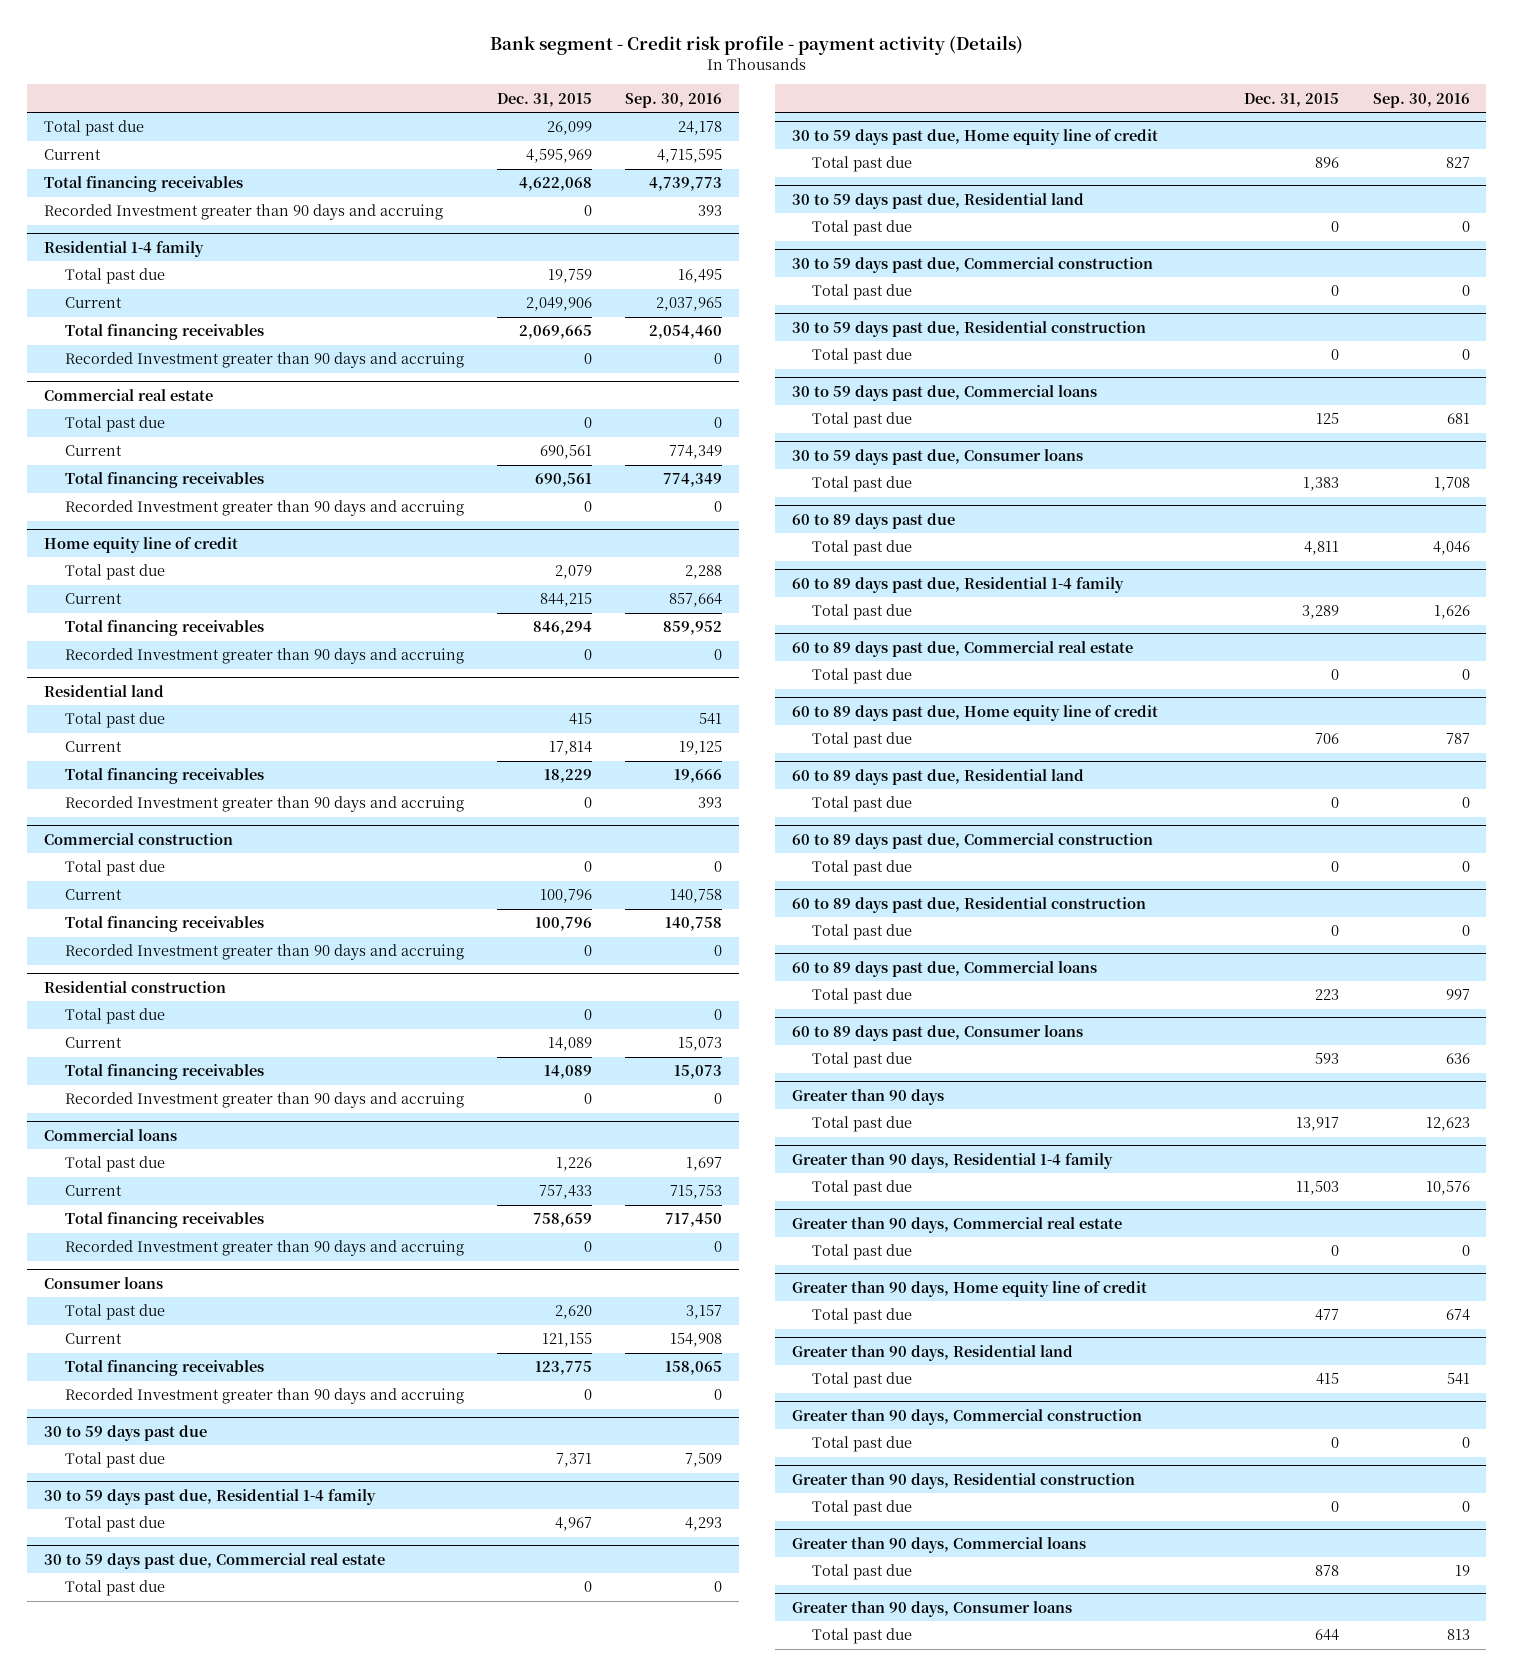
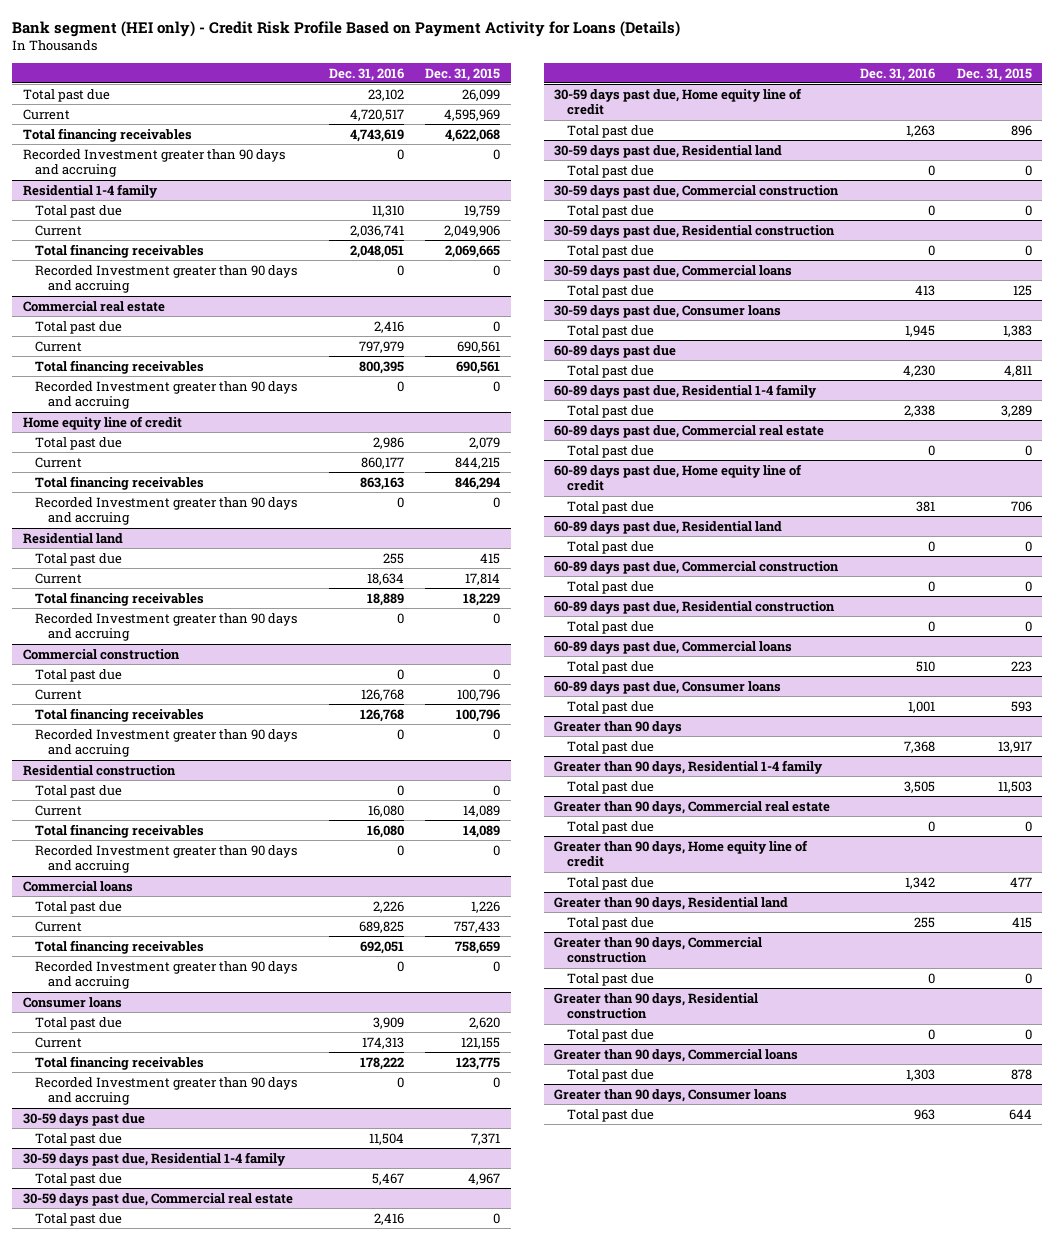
[489,34,1023,55] Bank segment - Credit risk profile - payment activity (Details) -> [12,20,681,37] Bank segment (HEI only) - Credit Risk Profile Based on Payment Activity for Loans (Details)
[624,92,722,108] Sep. 30, 2016 -> none
none -> [328,67,404,81] Dec. 31, 2016
[43,1424,207,1441] 30 to 59 days past due -> [23,1112,146,1126] 30-59 days past due
[43,1488,376,1505] 30 to 59 days past due, Residential 1-4 family -> [23,1151,287,1166] 30-59 days past due, Residential 1-4 family
[43,1552,385,1569] 30 to 59 days past due, Commercial real estate -> [23,1192,294,1206] 30-59 days past due, Commercial real estate
[791,128,1158,145] 30 to 59 days past due, Home equity line of credit -> [554,87,803,116] 30-59 days past due, Home equity line of credit
[791,192,1084,209] 30 to 59 days past due, Residential land -> [554,144,783,158] 30-59 days past due, Residential land
[791,256,1153,273] 30 to 59 days past due, Commercial construction -> [554,184,840,198] 30-59 days past due, Commercial construction
[791,320,1146,337] 30 to 59 days past due, Residential construction -> [554,224,836,238] 30-59 days past due, Residential construction
[791,384,1097,401] 30 to 59 days past due, Commercial loans -> [554,264,793,278] 30-59 days past due, Commercial loans
[791,448,1083,465] 30 to 59 days past due, Consumer loans -> [554,304,782,318] 30-59 days past due, Consumer loans
[791,512,955,529] 60 to 89 days past due -> [554,344,677,358] 60-89 days past due
[791,576,1124,593] 60 to 89 days past due, Residential 1-4 family -> [554,383,818,398] 60-89 days past due, Residential 1-4 family
[791,640,1133,657] 60 to 89 days past due, Commercial real estate -> [554,424,825,438] 60-89 days past due, Commercial real estate
[791,704,1158,721] 60 to 89 days past due, Home equity line of credit -> [554,463,803,492] 60-89 days past due, Home equity line of credit
[791,768,1084,785] 60 to 89 days past due, Residential land -> [554,520,783,534] 60-89 days past due, Residential land
[791,832,1153,849] 60 to 89 days past due, Commercial construction -> [554,560,840,574] 60-89 days past due, Commercial construction
[791,896,1146,913] 60 to 89 days past due, Residential construction -> [554,600,836,614] 60-89 days past due, Residential construction
[791,960,1097,977] 60 to 89 days past due, Commercial loans -> [554,640,793,654] 60-89 days past due, Commercial loans
[791,1024,1083,1041] 60 to 89 days past due, Consumer loans -> [554,680,782,694] 60-89 days past due, Consumer loans

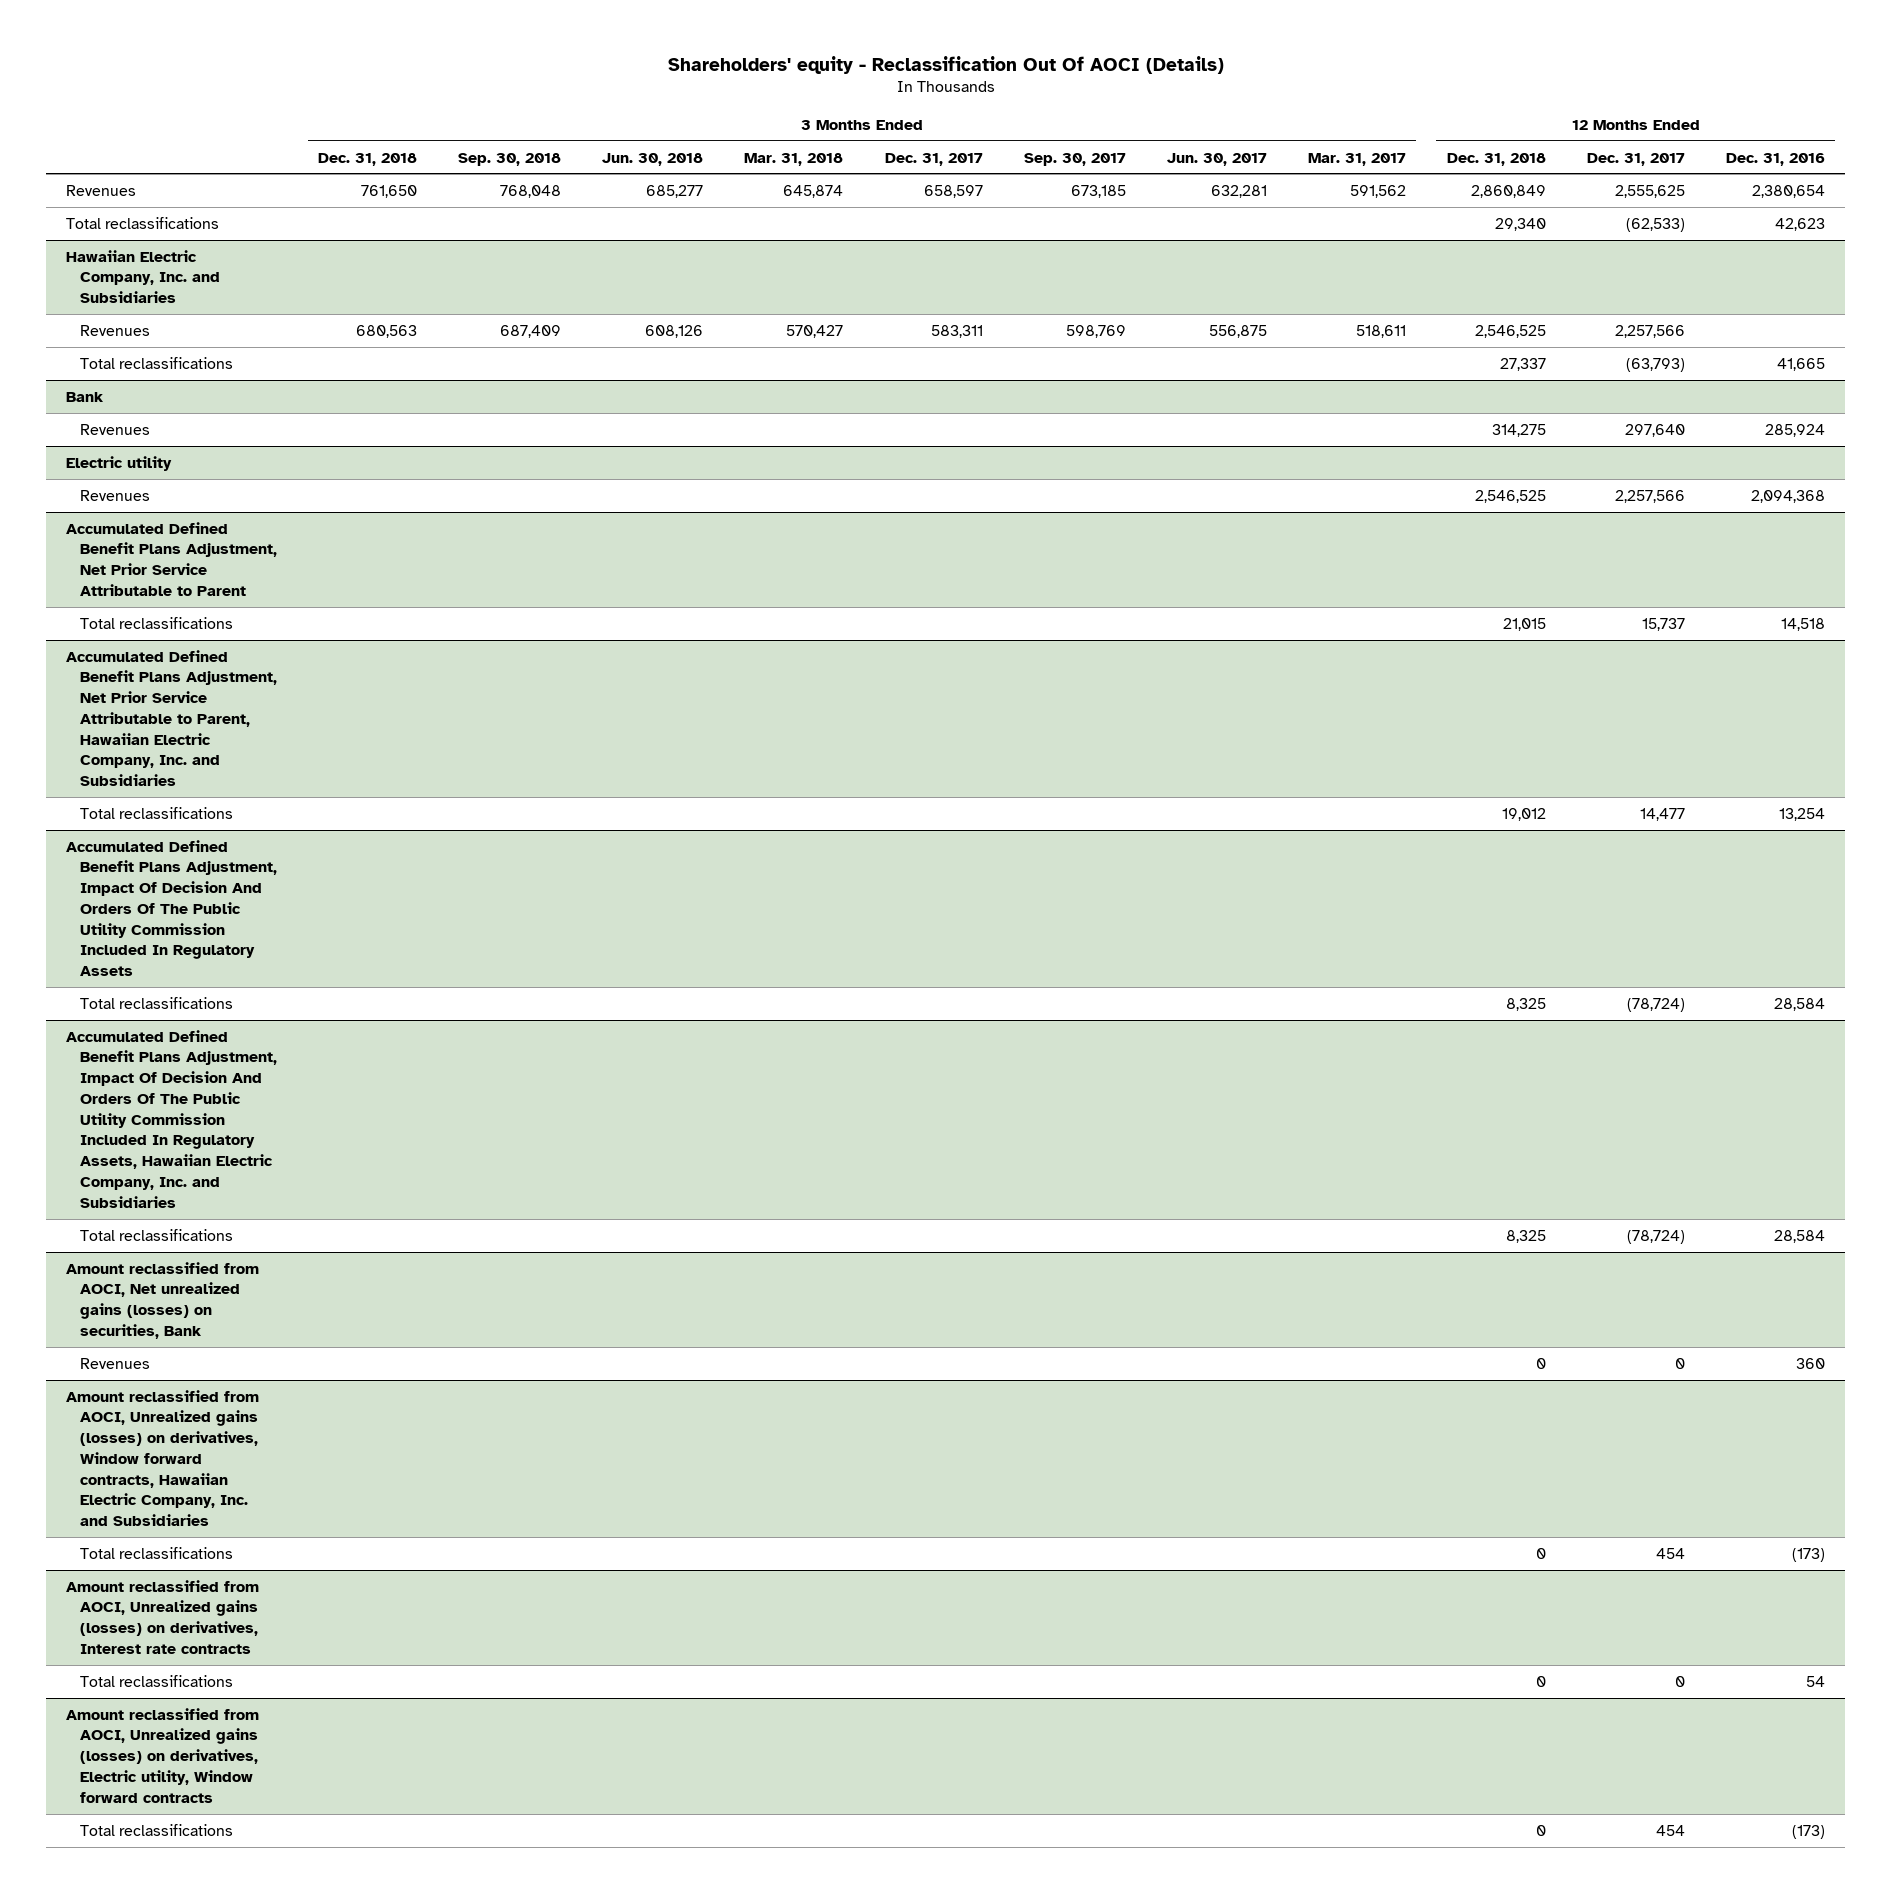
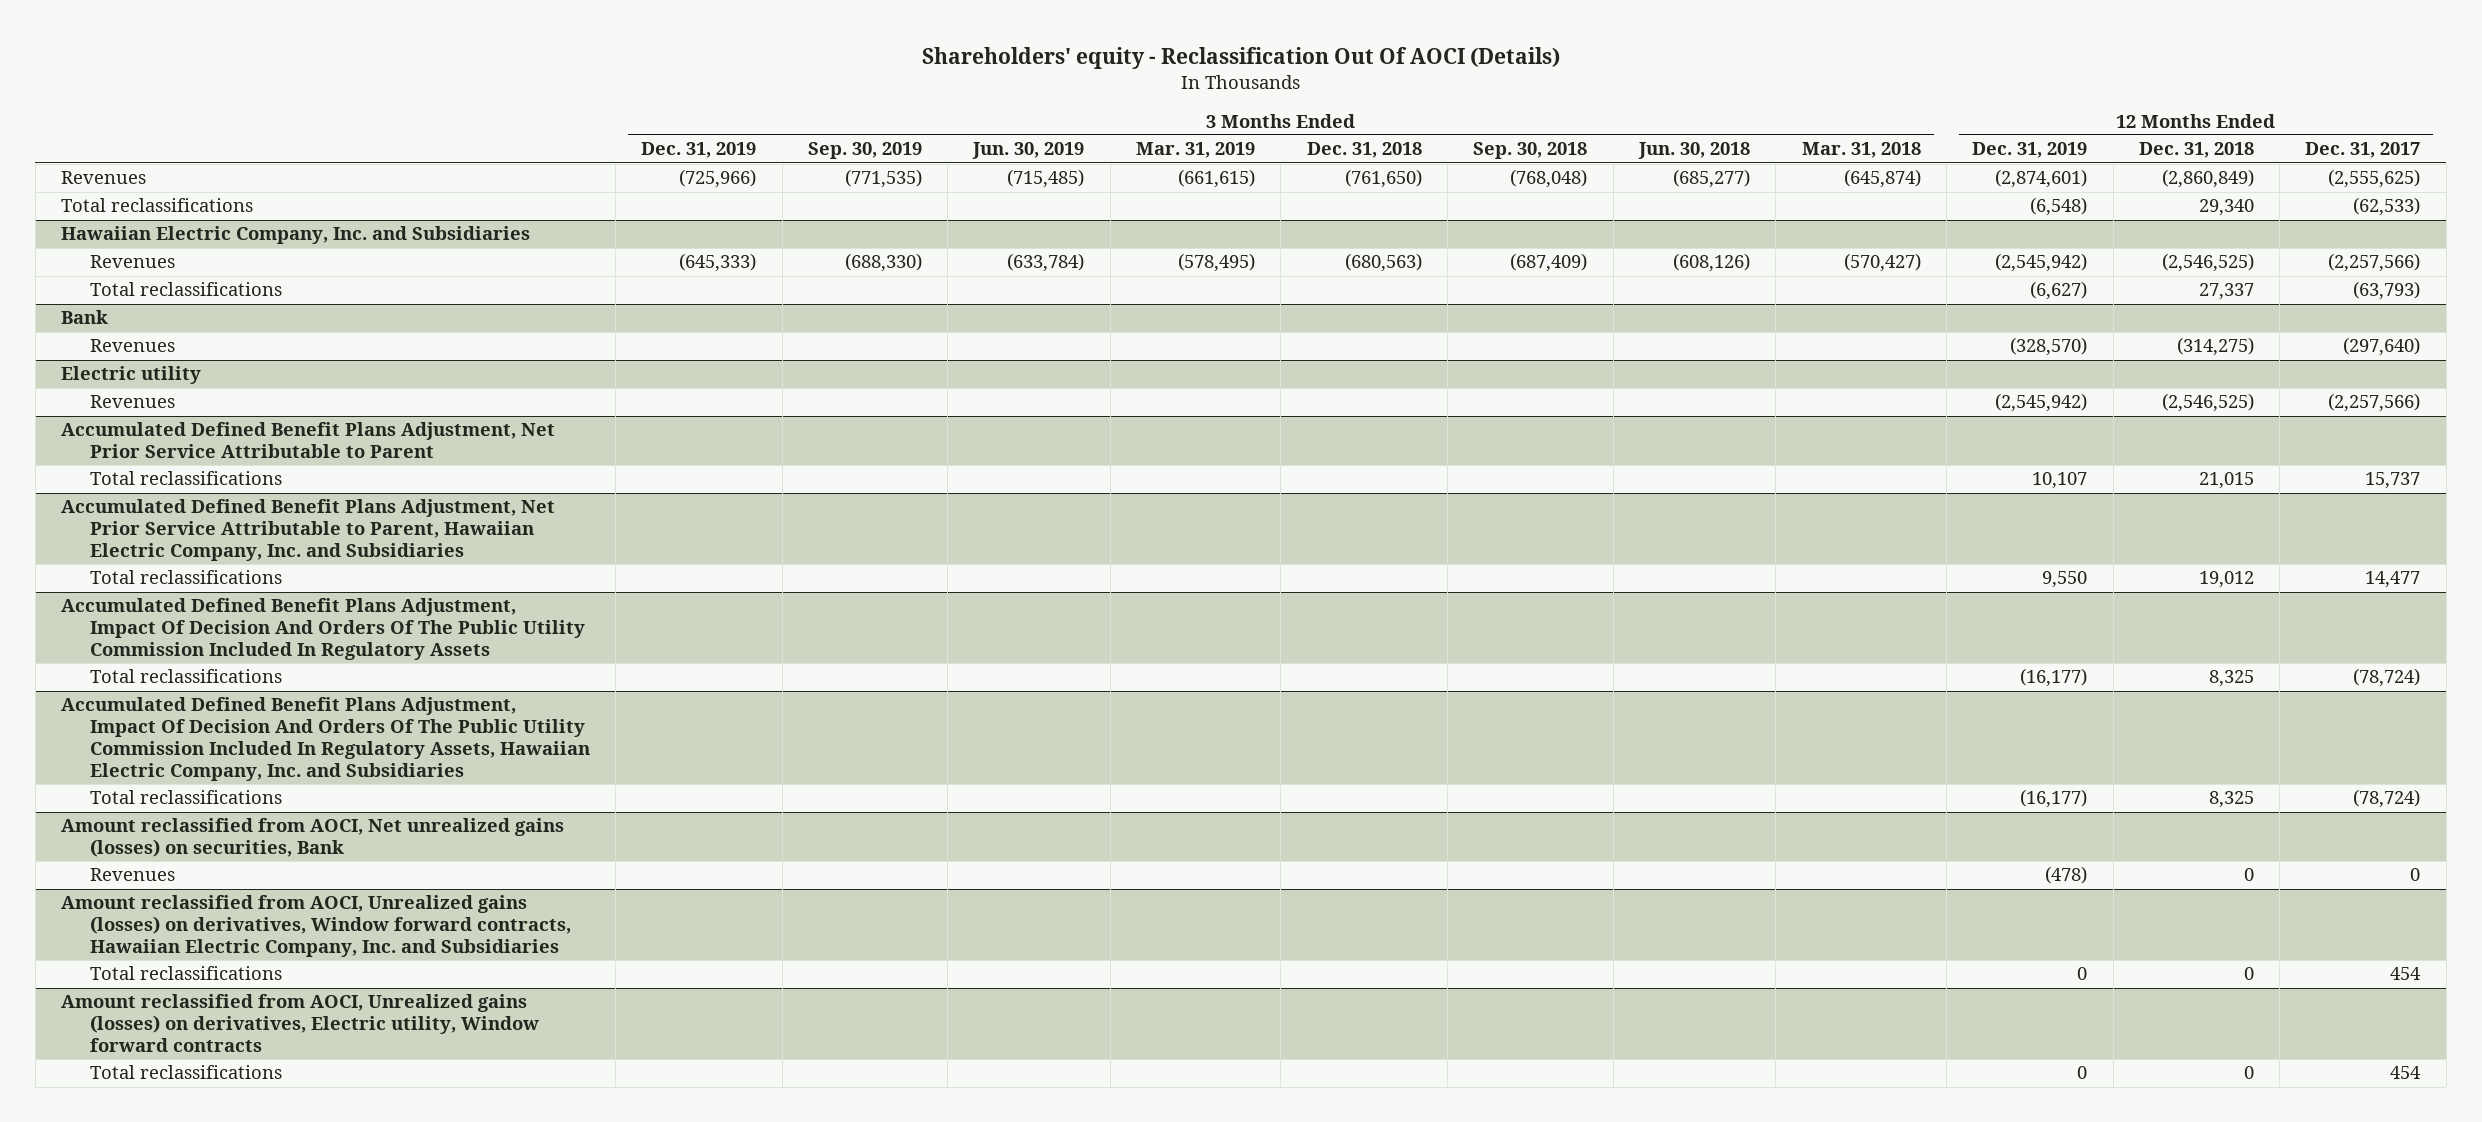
[884,152,983,166] Dec. 31, 2017 -> none
[1023,152,1126,166] Sep. 30, 2017 -> none
[1166,152,1267,166] Jun. 30, 2017 -> none
[1307,152,1406,166] Mar. 31, 2017 -> none
[1725,152,1825,166] Dec. 31, 2016 -> none
none -> [641,142,757,159] Dec. 31, 2019
none -> [807,142,922,160] Sep. 30, 2019
none -> [972,142,1085,160] Jun. 30, 2019
none -> [1136,142,1256,159] Mar. 31, 2019
none -> [1972,142,2088,159] Dec. 31, 2019
[361,184,418,198] 761,650 -> [1344,169,1422,189] (761,650)
[500,184,562,198] 768,048 -> [1510,169,1588,189] (768,048)
[646,184,704,198] 685,277 -> [1672,169,1750,189] (685,277)
[783,184,844,198] 645,874 -> [1843,169,1921,189] (645,874)
[1470,184,1546,198] 2,860,849 -> [2161,169,2254,189] (2,860,849)
[1614,184,1685,198] 2,555,625 -> [2328,169,2421,189] (2,555,625)
[356,324,418,338] 680,563 -> [1344,253,1422,273] (680,563)
[500,324,562,338] 687,409 -> [1510,253,1588,273] (687,409)
[645,324,704,338] 608,126 -> [1672,253,1750,273] (608,126)
[786,324,844,338] 570,427 -> [1843,253,1921,273] (570,427)
[1474,324,1546,338] 2,546,525 -> [2161,253,2254,273] (2,546,525)
[1614,324,1685,338] 2,257,566 -> [2328,253,2421,273] (2,257,566)
[1491,423,1546,437] 314,275 -> [2176,337,2254,357] (314,275)
[1624,423,1685,437] 297,640 -> [2343,337,2421,357] (297,640)
[1474,489,1546,503] 2,546,525 -> [2161,393,2254,413] (2,546,525)
[1614,489,1685,503] 2,257,566 -> [2328,393,2421,413] (2,257,566)
[66,1579,260,1654] Amount reclassified from AOCI, Unrealized gains (losses) on derivatives, Interest rate contracts -> none
[80,1674,234,1687] Total reclassifications -> none

